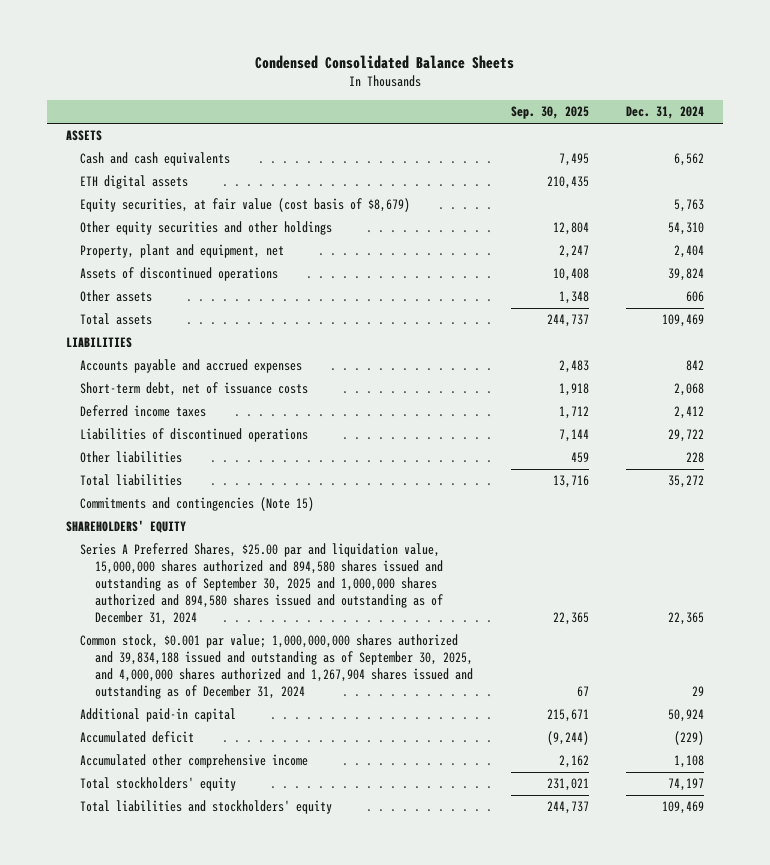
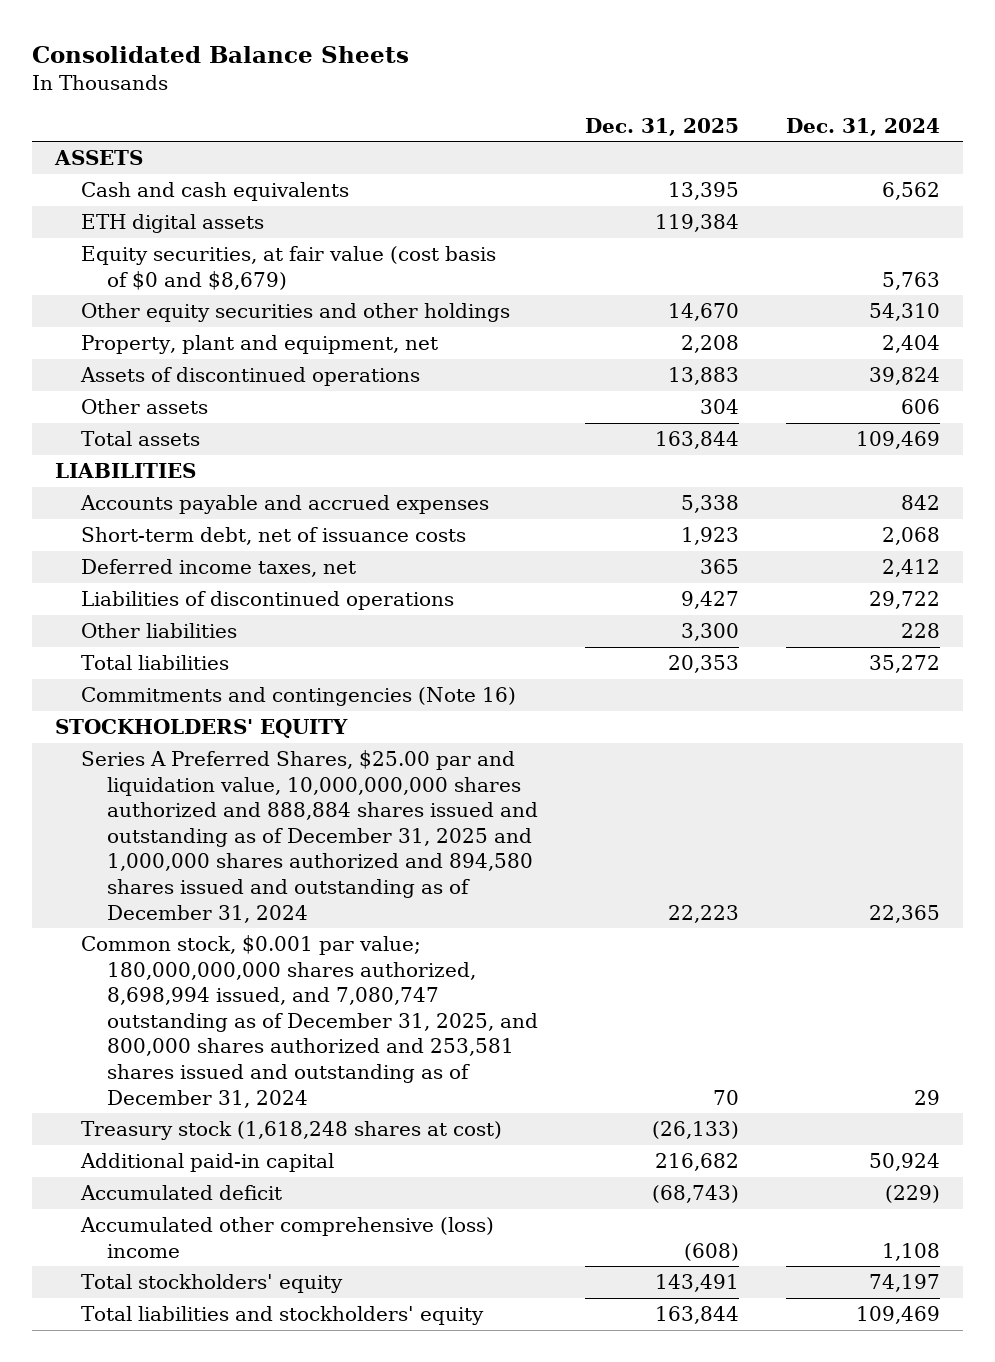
[254,54,514,69] Condensed Consolidated Balance Sheets -> [31,45,409,63] Consolidated Balance Sheets
[510,106,589,120] Sep. 30, 2025 -> none
none -> [584,117,739,136] Dec. 31, 2025
[80,198,411,213] Equity securities, at fair value (cost basis of $8,679) -> [81,246,497,290] Equity securities, at fair value (cost basis of $0 and $8,679)
[80,405,207,418] Deferred income taxes -> [81,559,357,578] Deferred income taxes, net
[80,497,315,512] Commitments and contingencies (Note 15) -> [81,687,517,707] Commitments and contingencies (Note 16)
[65,520,186,534] SHAREHOLDERS' EQUITY -> [55,719,349,739] STOCKHOLDERS' EQUITY
[80,543,444,626] Series A Preferred Shares, $25.00 par and liquidation value, 15,000,000 shares authorized and 894,580 shares issued and outstanding as of September 30, 2025 and 1,000,000 shares authorized and 894,580 shares issued and outstanding as of December 31, 2024 -> [81,750,539,923] Series A Preferred Shares, $25.00 par and liquidation value, 10,000,000,000 shares authorized and 888,884 shares issued and outstanding as of December 31, 2025 and 1,000,000 shares authorized and 894,580 shares issued and outstanding as of December 31, 2024
[80,634,474,700] Common stock, $0.001 par value; 1,000,000,000 shares authorized and 39,834,188 issued and outstanding as of September 30, 2025, and 4,000,000 shares authorized and 1,267,904 shares issued and outstanding as of December 31, 2024 -> [81,935,539,1108] Common stock, $0.001 par value; 180,000,000,000 shares authorized, 8,698,994 issued, and 7,080,747 outstanding as of December 31, 2025, and 800,000 shares authorized and 253,581 shares issued and outstanding as of December 31, 2024
none -> [81,1121,503,1141] Treasury stock (1,618,248 shares at cost)
[80,754,309,769] Accumulated other comprehensive income -> [80,1217,495,1258] Accumulated other comprehensive (loss) income

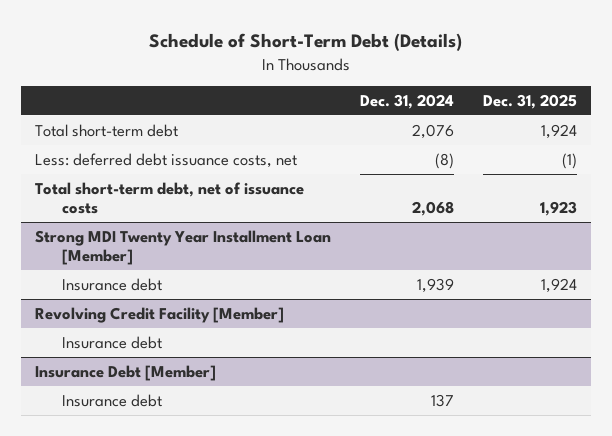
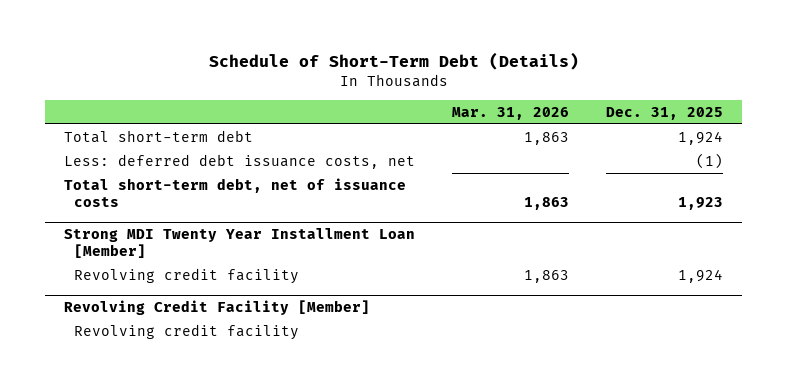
[360,94,455,110] Dec. 31, 2024 -> none
none -> [452,106,570,120] Mar. 31, 2026
[61,277,162,291] Insurance debt -> [74,267,300,284] Revolving credit facility
[35,364,217,381] Insurance Debt [Member] -> none
[61,393,162,407] Insurance debt -> none
[61,335,162,349] Insurance debt -> [74,323,300,340] Revolving credit facility

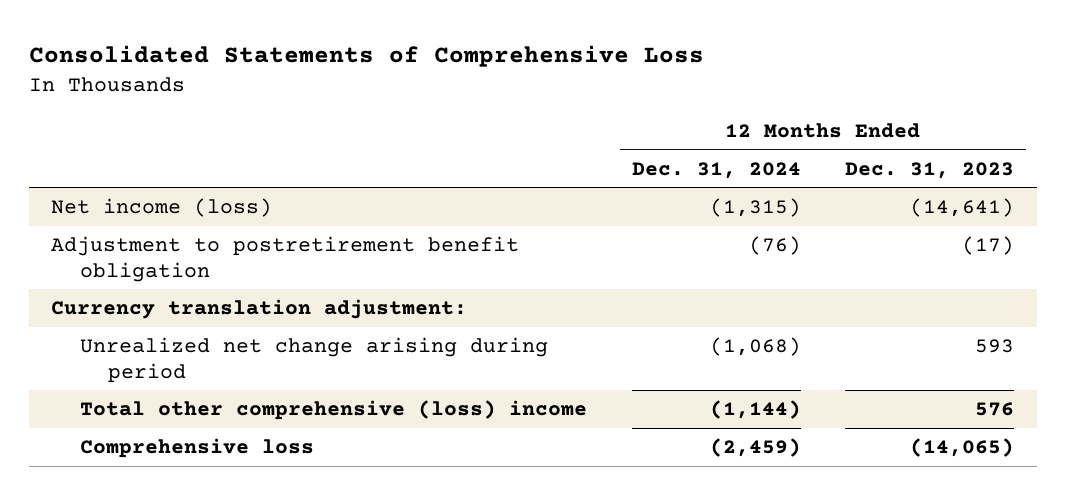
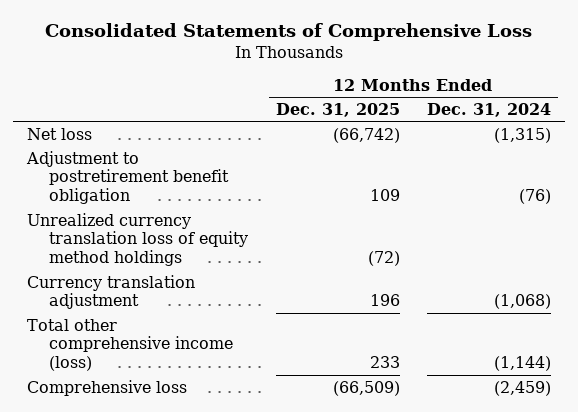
[845,161,1015,179] Dec. 31, 2023 -> none
none -> [275,102,400,117] Dec. 31, 2025
[51,198,273,218] Net income (loss) -> [26,127,92,140] Net loss
[51,299,468,320] Currency translation adjustment: -> none
none -> [26,212,249,267] Unrealized currency translation loss of equity method holdings
[79,337,548,383] Unrealized net change arising during period -> [26,274,195,310] Currency translation adjustment
[79,400,587,421] Total other comprehensive (loss) income -> [26,318,234,372] Total other comprehensive income (loss)

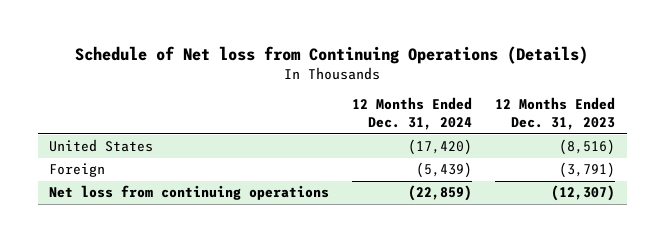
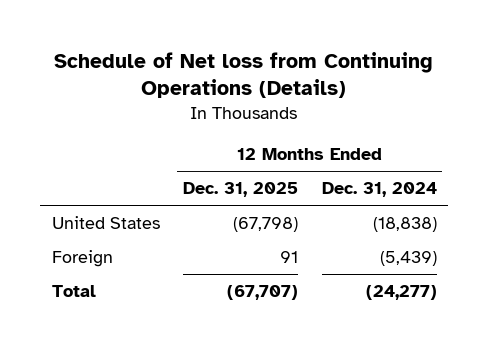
[495,97,616,131] 12 Months Ended Dec. 31, 2023 -> none
none -> [183,182,299,198] Dec. 31, 2025
[408,139,473,156] (17,420) -> [372,217,437,233] (18,838)
[49,185,330,201] Net loss from continuing operations -> none
none -> [51,285,96,298] Total

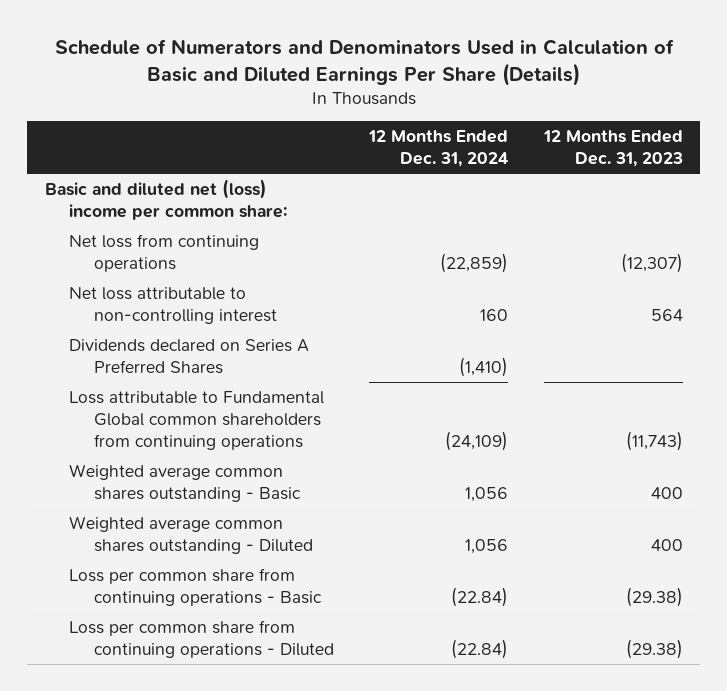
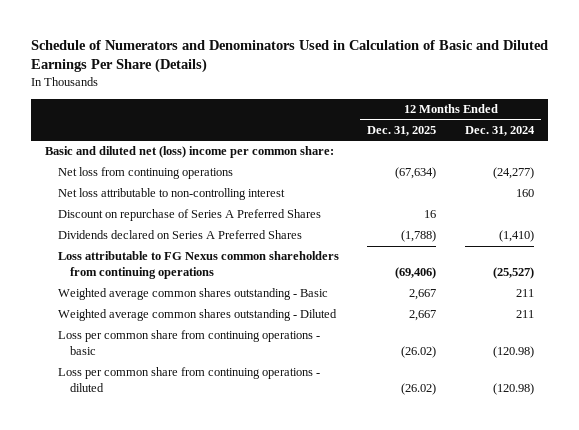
[542,130,683,168] 12 Months Ended Dec. 31, 2023 -> none
none -> [367,125,437,136] Dec. 31, 2025
[440,252,509,273] (22,859) -> [493,167,535,180] (24,277)
none -> [57,209,321,222] Discount on repurchase of Series A Preferred Shares
[69,390,325,451] Loss attributable to Fundamental Global common shareholders from continuing operations -> [57,251,339,280] Loss attributable to FG Nexus common shareholders from continuing operations
[445,431,509,452] (24,109) -> [493,267,535,280] (25,527)
[465,486,509,502] 1,056 -> [516,289,535,298] 211
[465,538,509,554] 1,056 -> [516,310,535,319] 211
[69,567,323,606] Loss per common share from continuing operations - Basic -> [57,330,320,356] Loss per common share from continuing operations - basic
[451,586,509,607] (22.84) -> [493,346,535,359] (120.98)
[69,619,335,658] Loss per common share from continuing operations - Diluted -> [57,367,320,393] Loss per common share from continuing operations - diluted
[451,638,509,659] (22.84) -> [493,383,535,396] (120.98)

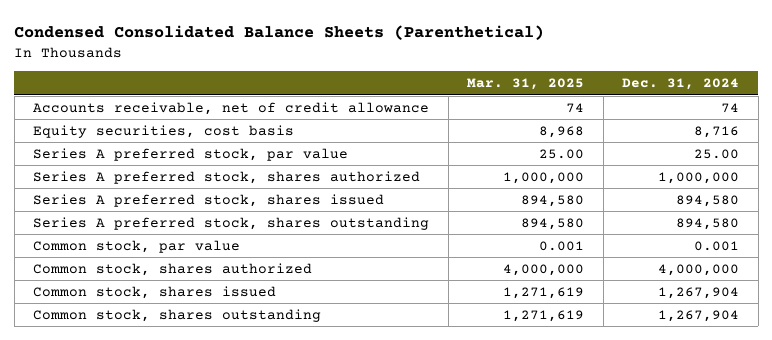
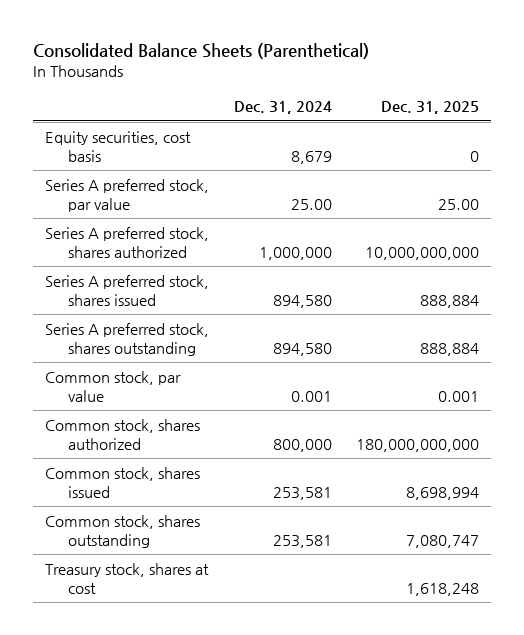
[14,24,545,40] Condensed Consolidated Balance Sheets (Parenthetical) -> [32,42,369,59] Consolidated Balance Sheets (Parenthetical)
[467,78,585,91] Mar. 31, 2025 -> none
none -> [381,100,480,114] Dec. 31, 2025
[33,101,430,115] Accounts receivable, net of credit allowance -> none
[694,125,740,138] 8,716 -> [290,150,332,164] 8,679
[658,263,740,276] 4,000,000 -> [272,438,332,452] 800,000
[658,286,740,299] 1,267,904 -> [272,486,332,500] 253,581
[658,309,740,322] 1,267,904 -> [272,534,332,548] 253,581
none -> [45,563,210,594] Treasury stock, shares at cost

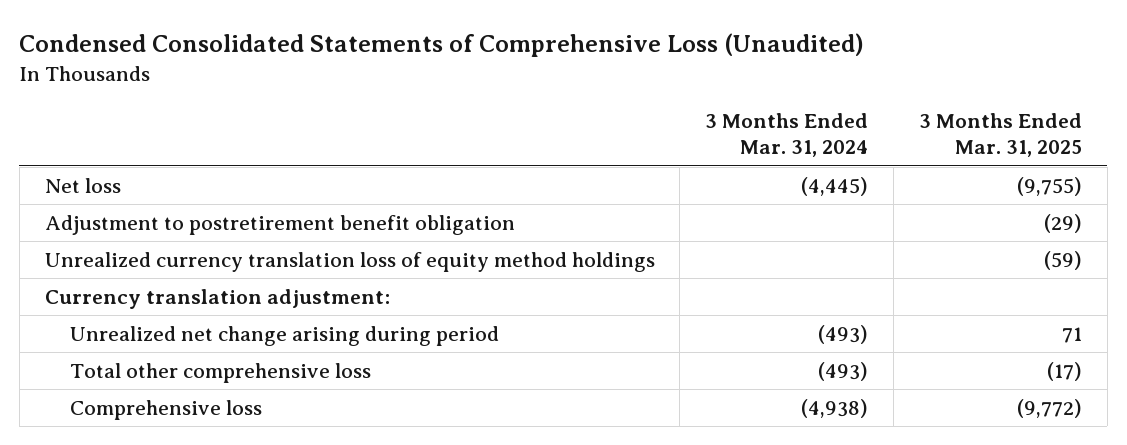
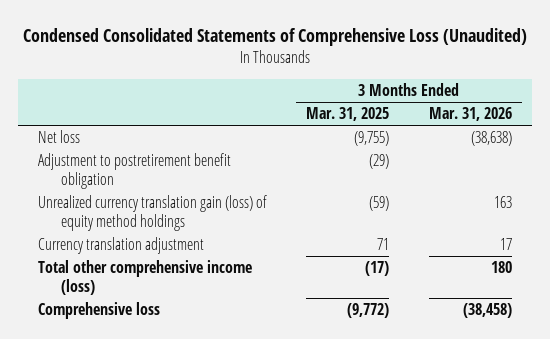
[705,112,869,158] 3 Months Ended Mar. 31, 2024 -> none
none -> [428,107,512,122] Mar. 31, 2026
[44,288,390,309] Currency translation adjustment: -> none
[44,251,655,272] Unrealized currency translation loss of equity method holdings -> [37,195,267,231] Unrealized currency translation gain (loss) of equity method holdings
[69,325,499,346] Unrealized net change arising during period -> [37,237,204,255] Currency translation adjustment
[69,362,371,383] Total other comprehensive loss -> [37,260,252,295] Total other comprehensive income (loss)

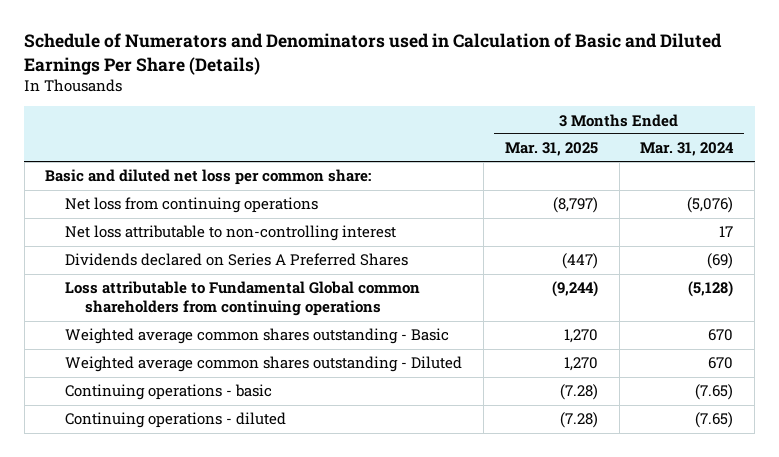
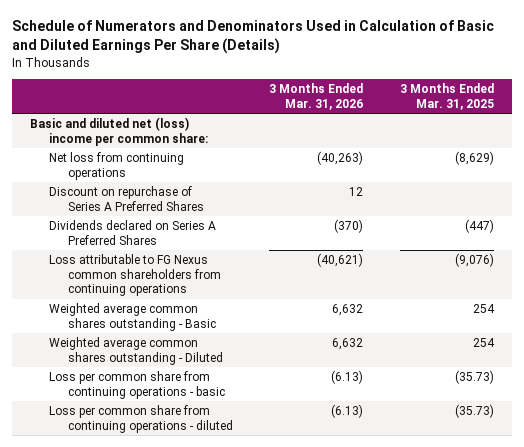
[24,33,723,75] Schedule of Numerators and Denominators used in Calculation of Basic and Diluted Earnings Per Share (Details) -> [12,20,495,55] Schedule of Numerators and Denominators Used in Calculation of Basic and Diluted Earnings Per Share (Details)
[640,142,735,157] Mar. 31, 2024 -> none
none -> [269,83,364,110] 3 Months Ended Mar. 31, 2026
[65,225,397,242] Net loss attributable to non-controlling interest -> none
[45,169,372,186] Basic and diluted net loss per common share: -> [30,117,209,146] Basic and diluted net (loss) income per common share:
[552,197,598,214] (8,797) -> [454,151,494,166] (8,629)
none -> [49,186,205,211] Discount on repurchase of Series A Preferred Shares
[65,281,421,317] Loss attributable to Fundamental Global common shareholders from continuing operations -> [49,254,222,297] Loss attributable to FG Nexus common shareholders from continuing operations
[551,281,598,298] (9,244) -> [454,253,494,268] (9,076)
[563,329,598,344] 1,270 -> [472,304,495,314] 254
[563,357,598,372] 1,270 -> [472,338,495,348] 254
[65,384,273,401] Continuing operations - basic -> [49,371,226,399] Loss per common share from continuing operations - basic
[559,384,598,401] (7.28) -> [454,370,494,385] (35.73)
[65,412,287,429] Continuing operations - diluted -> [49,405,234,433] Loss per common share from continuing operations - diluted
[559,412,598,429] (7.28) -> [454,404,494,419] (35.73)

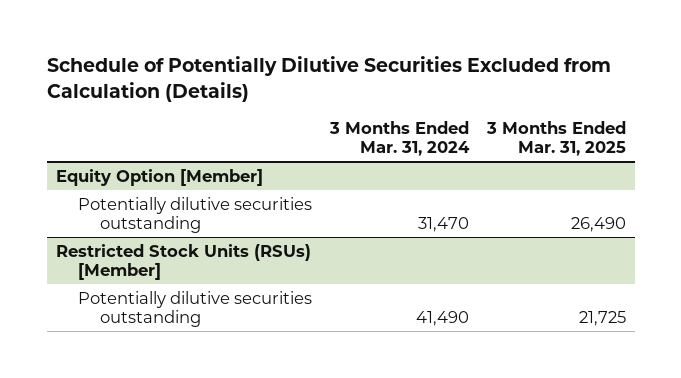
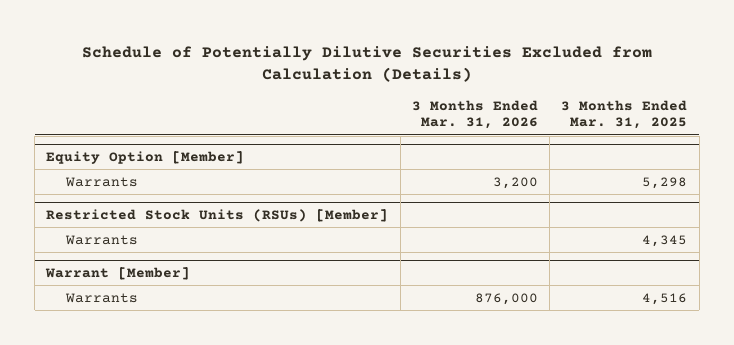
[328,120,470,157] 3 Months Ended Mar. 31, 2024 -> none
none -> [411,99,538,130] 3 Months Ended Mar. 31, 2026
[77,196,312,234] Potentially dilutive securities outstanding -> none
none -> [64,176,138,187] Warrants
[77,290,312,328] Potentially dilutive securities outstanding -> none
none -> [64,234,138,245] Warrants
none -> [45,266,191,280] Warrant [Member]
none -> [64,292,138,303] Warrants

